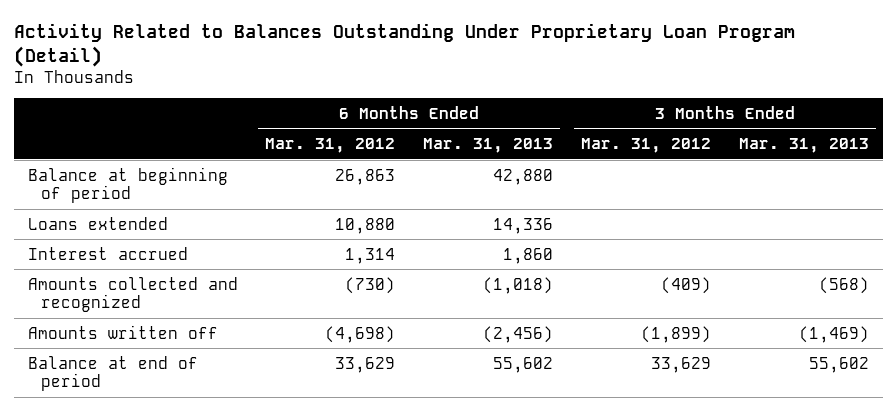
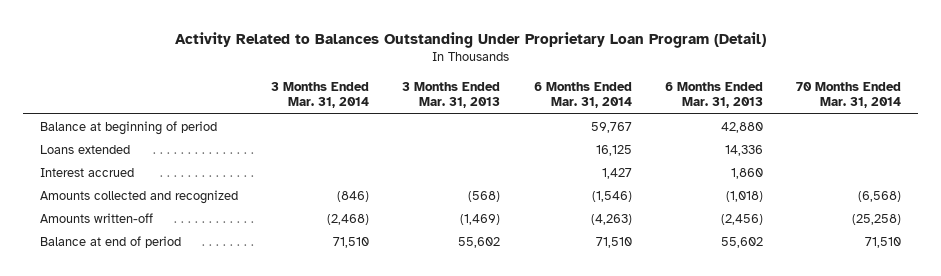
[265,138,396,154] Mar. 31, 2012 -> none
[581,138,712,154] Mar. 31, 2012 -> none
none -> [271,81,370,109] 3 Months Ended Mar. 31, 2014
none -> [533,81,632,109] 6 Months Ended Mar. 31, 2014
none -> [796,81,902,109] 70 Months Ended Mar. 31, 2014
[27,324,218,339] Amounts written off -> [39,213,153,224] Amounts written-off

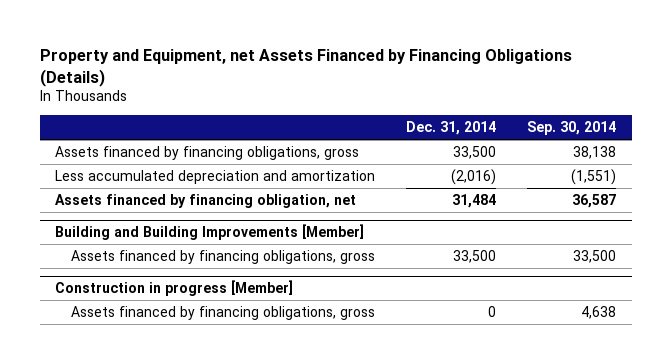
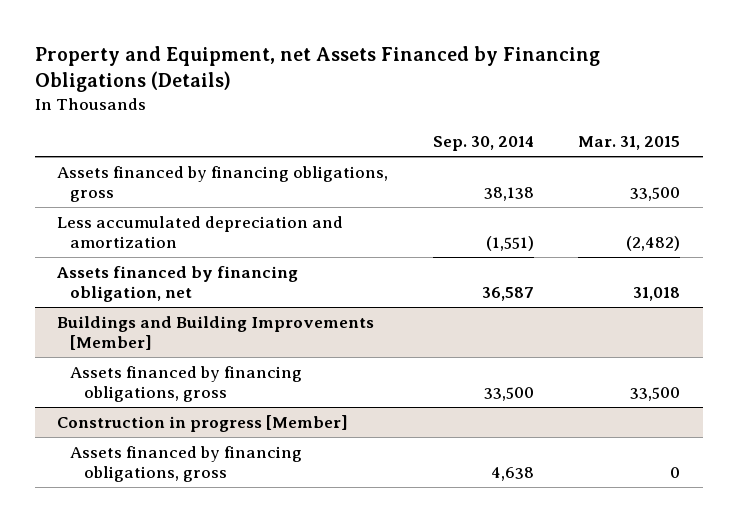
[406,121,497,136] Dec. 31, 2014 -> none
none -> [578,136,681,151] Mar. 31, 2015
[55,224,365,241] Building and Building Improvements [Member] -> [57,315,375,350] Buildings and Building Improvements [Member]

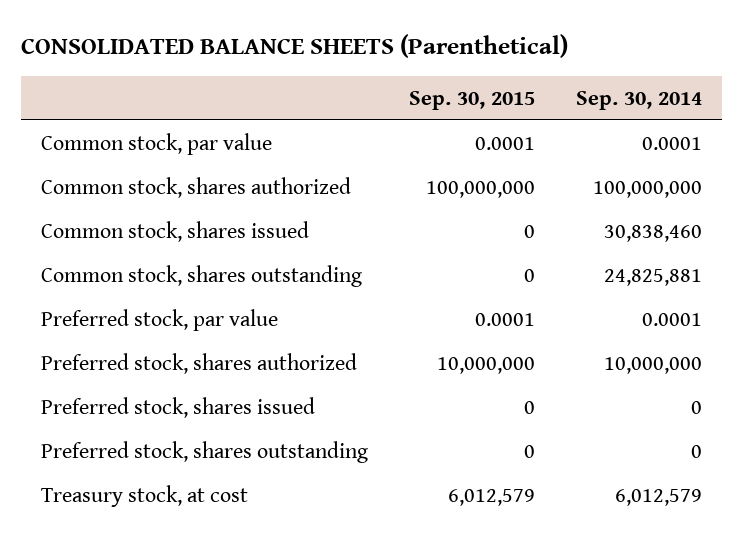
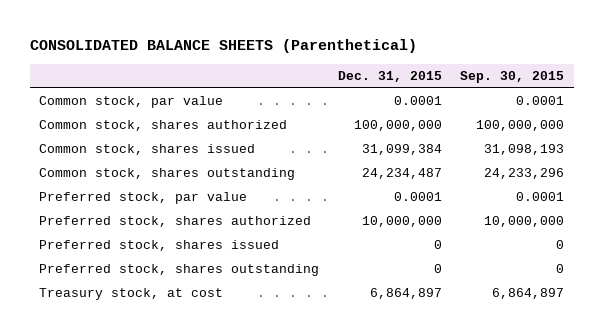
[575,90,702,110] Sep. 30, 2014 -> none
none -> [337,70,442,82] Dec. 31, 2015
[523,224,535,238] 0 -> [484,144,565,156] 31,098,193
[523,268,535,282] 0 -> [484,168,565,180] 24,233,296
[447,488,535,506] 6,012,579 -> [492,288,565,300] 6,864,897

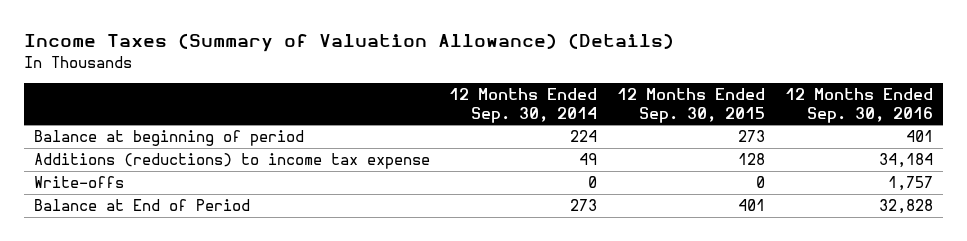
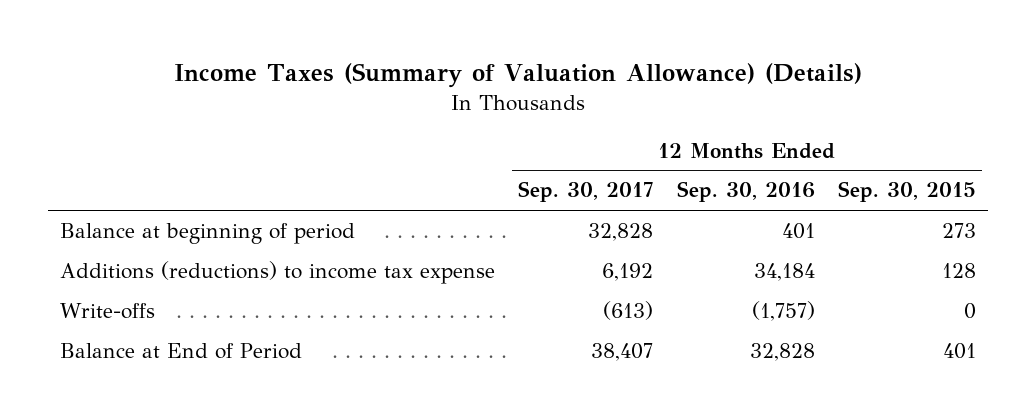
[449,87,598,123] 12 Months Ended Sep. 30, 2014 -> none
none -> [518,181,654,203] Sep. 30, 2017
[888,176,934,192] 1,757 -> [751,301,815,322] (1,757)

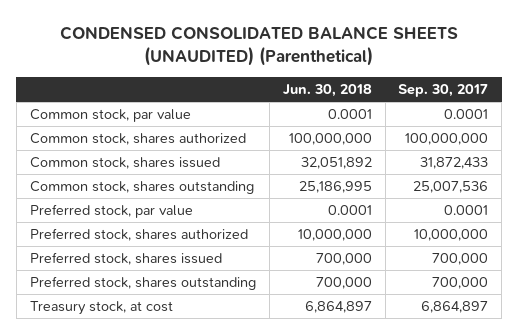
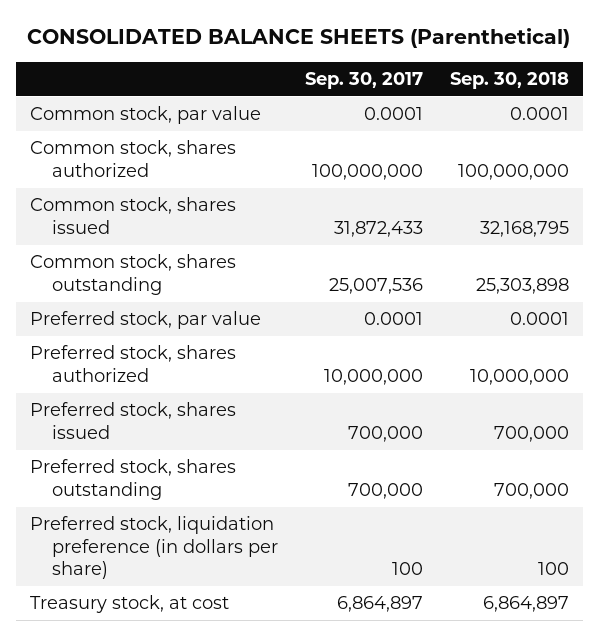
[60,26,459,67] CONDENSED CONSOLIDATED BALANCE SHEETS (UNAUDITED) (Parenthetical) -> [27,27,571,48] CONSOLIDATED BALANCE SHEETS (Parenthetical)
[282,84,372,98] Jun. 30, 2018 -> none
none -> [450,72,570,90] Sep. 30, 2018
none -> [29,516,278,580] Preferred stock, liquidation preference (in dollars per share)

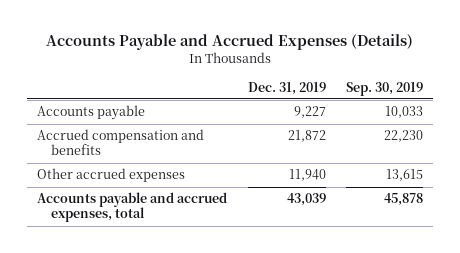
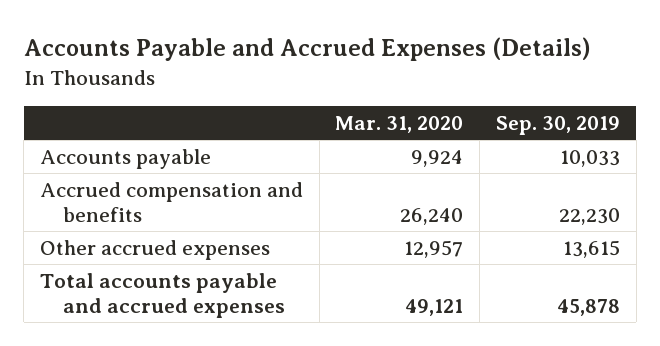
[247,81,326,95] Dec. 31, 2019 -> none
none -> [335,115,464,133] Mar. 31, 2020
[37,192,228,223] Accounts payable and accrued expenses, total -> [40,272,285,318] Total accounts payable and accrued expenses

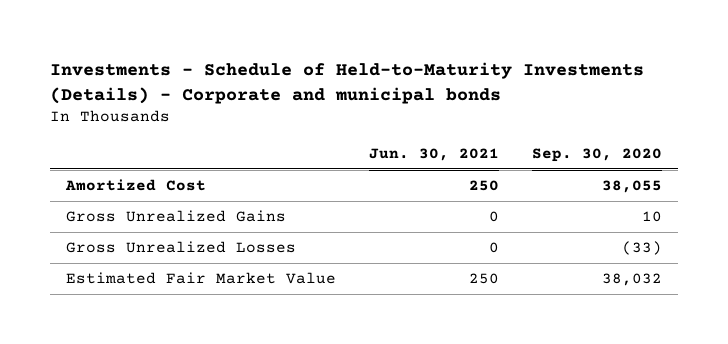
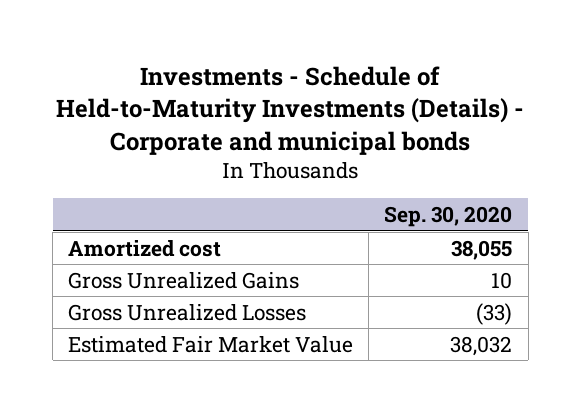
[369,147,500,161] Jun. 30, 2021 -> none
[65,179,207,192] Amortized Cost -> [68,239,222,257] Amortized cost

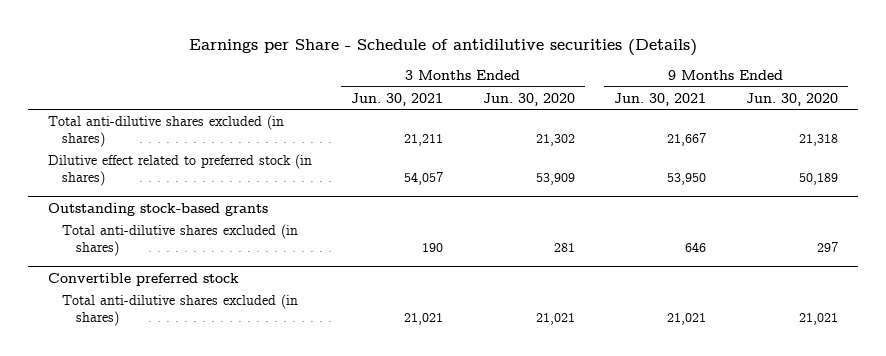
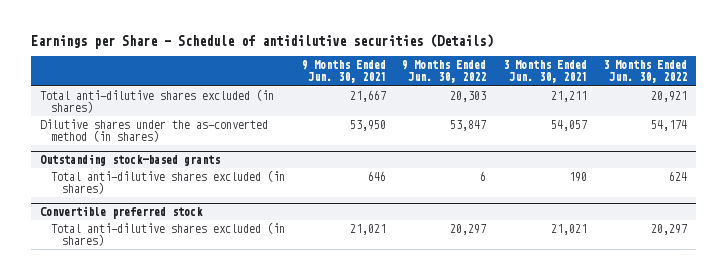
[482,92,575,106] Jun. 30, 2020 -> none
[745,92,838,106] Jun. 30, 2020 -> none
none -> [402,60,487,84] 9 Months Ended Jun. 30, 2022
none -> [603,60,688,84] 3 Months Ended Jun. 30, 2022
[47,154,312,187] Dilutive effect related to preferred stock (in shares) -> [39,119,268,143] Dilutive shares under the as-converted method (in shares)

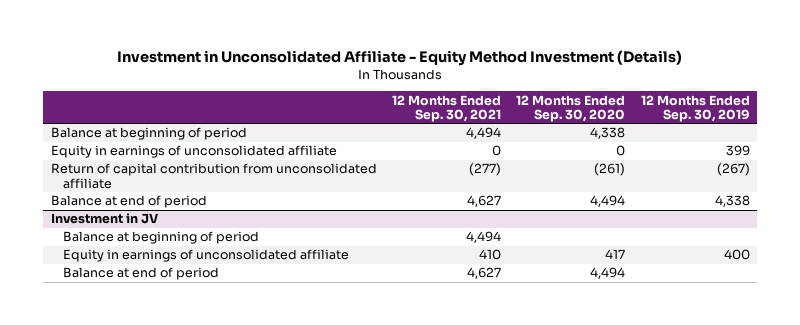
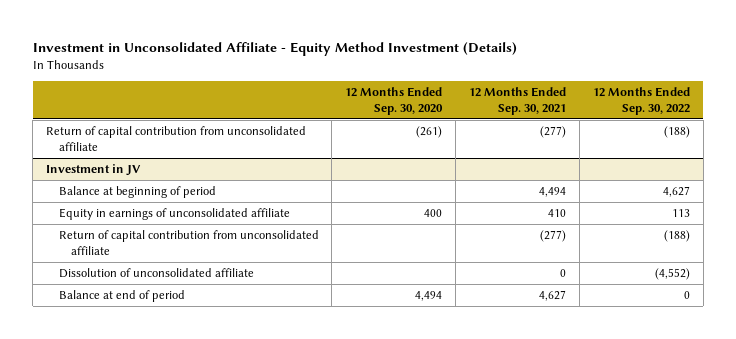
[640,94,750,123] 12 Months Ended Sep. 30, 2019 -> none
none -> [592,87,690,115] 12 Months Ended Sep. 30, 2022
[50,127,247,141] Balance at beginning of period -> none
[50,145,337,159] Equity in earnings of unconsolidated affiliate -> none
[50,195,207,209] Balance at end of period -> none
[605,249,626,260] 417 -> [424,208,443,217] 400
none -> [58,229,319,255] Return of capital contribution from unconsolidated affiliate
none -> [58,267,254,278] Dissolution of unconsolidated affiliate

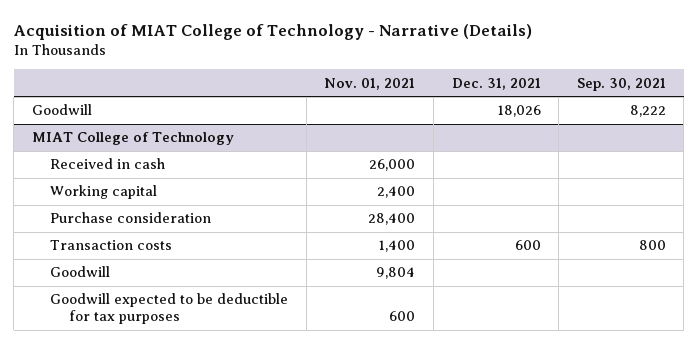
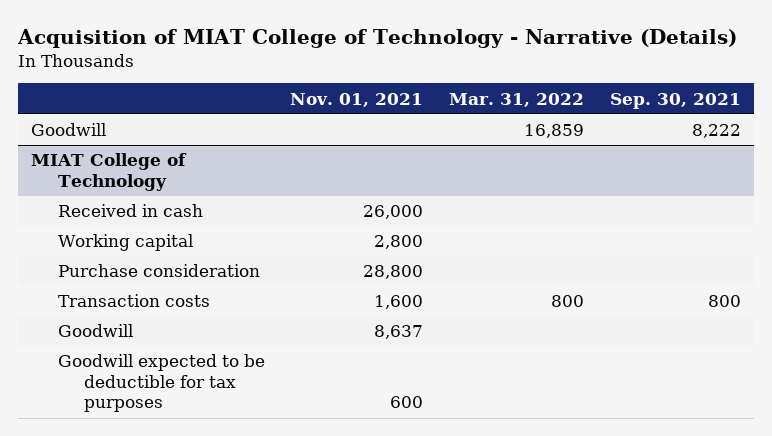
[451,77,541,90] Dec. 31, 2021 -> none
none -> [449,92,585,107] Mar. 31, 2022
[377,186,416,199] 2,400 -> [374,235,424,250] 2,800
[368,213,416,226] 28,400 -> [363,265,424,280] 28,800
[379,240,416,253] 1,400 -> [374,295,424,310] 1,600
[376,267,416,280] 9,804 -> [374,325,424,340] 8,637

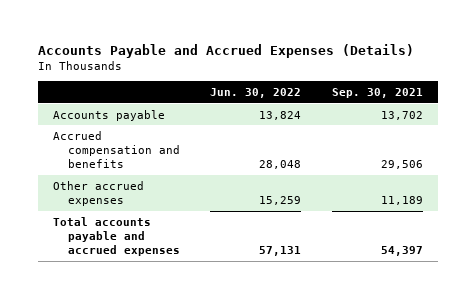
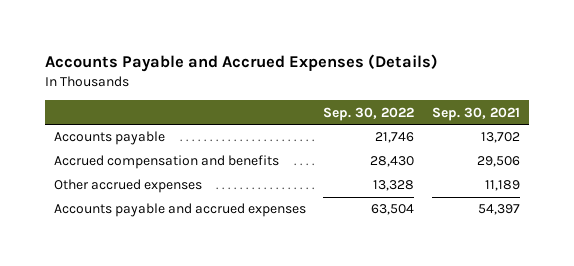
[210,88,302,99] Jun. 30, 2022 -> none
none -> [323,106,415,121] Sep. 30, 2022
[53,216,180,257] Total accounts payable and accrued expenses -> [53,203,306,218] Accounts payable and accrued expenses

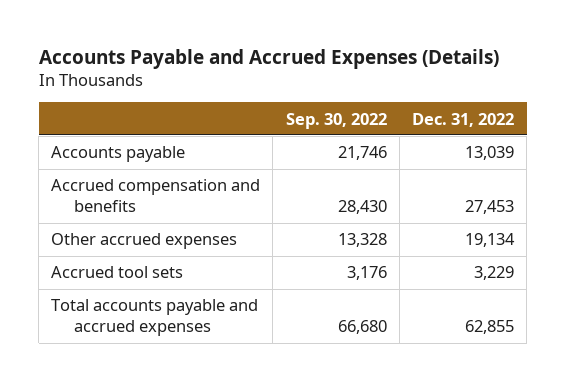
[431,106,520,121] Sep. 30, 2021 -> none
none -> [411,112,514,127] Dec. 31, 2022
none -> [51,266,184,279] Accrued tool sets
[53,203,306,218] Accounts payable and accrued expenses -> [51,299,259,337] Total accounts payable and accrued expenses
[371,204,415,216] 63,504 -> [337,320,387,335] 66,680

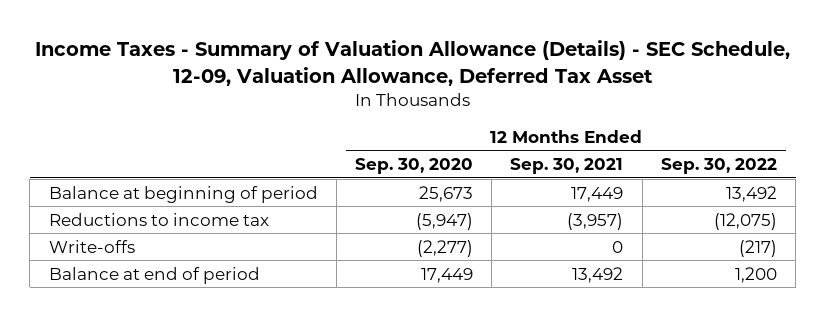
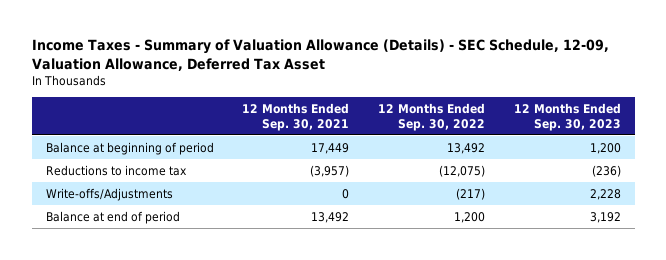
[354,157,473,174] Sep. 30, 2020 -> none
none -> [513,102,621,131] 12 Months Ended Sep. 30, 2023
[48,239,135,253] Write-offs -> [45,187,173,201] Write-offs/Adjustments

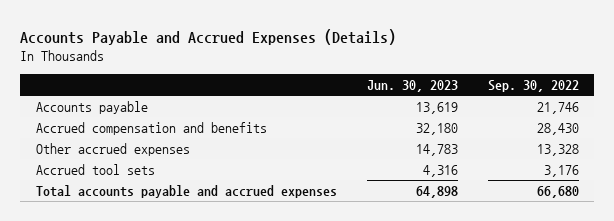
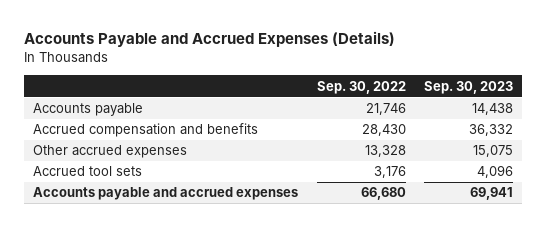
[366,80,458,93] Jun. 30, 2023 -> none
none -> [424,80,514,94] Sep. 30, 2023
[35,185,337,199] Total accounts payable and accrued expenses -> [33,187,299,201] Accounts payable and accrued expenses

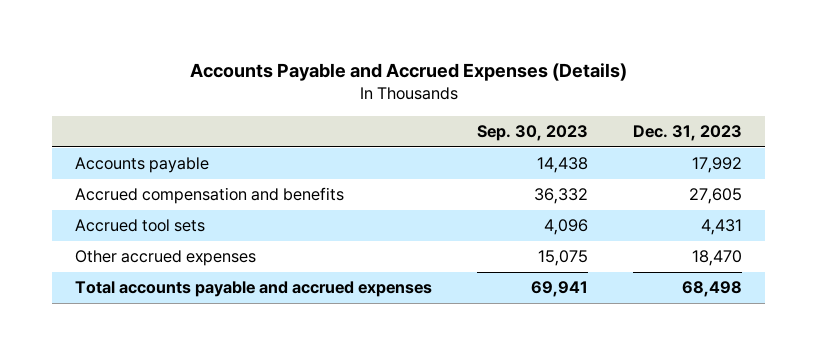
[316,80,406,94] Sep. 30, 2022 -> none
none -> [633,124,743,141] Dec. 31, 2023
[33,145,188,159] Other accrued expenses -> [74,250,256,267] Other accrued expenses
[33,187,299,201] Accounts payable and accrued expenses -> [74,281,432,298] Total accounts payable and accrued expenses

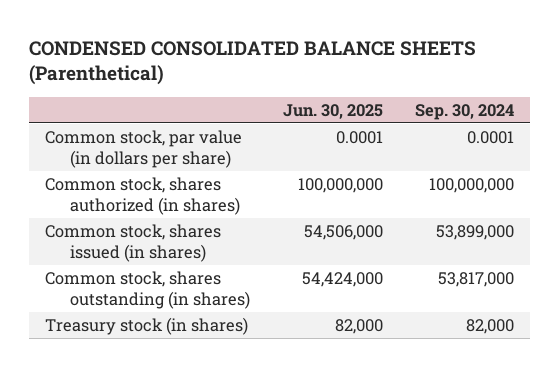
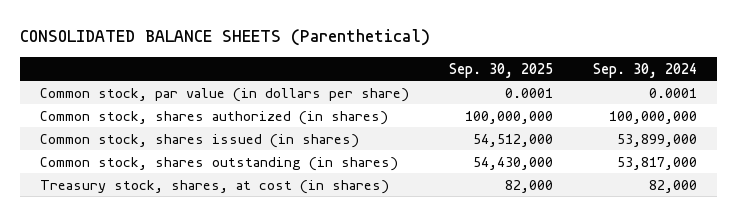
[28,40,476,86] CONDENSED CONSOLIDATED BALANCE SHEETS (Parenthetical) -> [19,29,430,47] CONSOLIDATED BALANCE SHEETS (Parenthetical)
[282,103,383,119] Jun. 30, 2025 -> none
none -> [448,62,553,78] Sep. 30, 2025
[45,317,249,336] Treasury stock (in shares) -> [39,179,389,194] Treasury stock, shares, at cost (in shares)

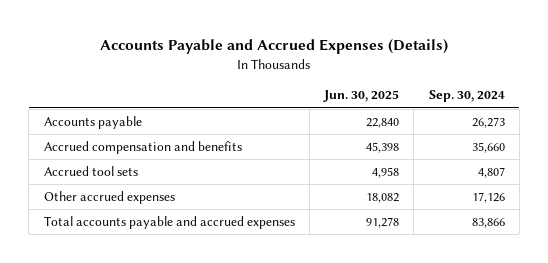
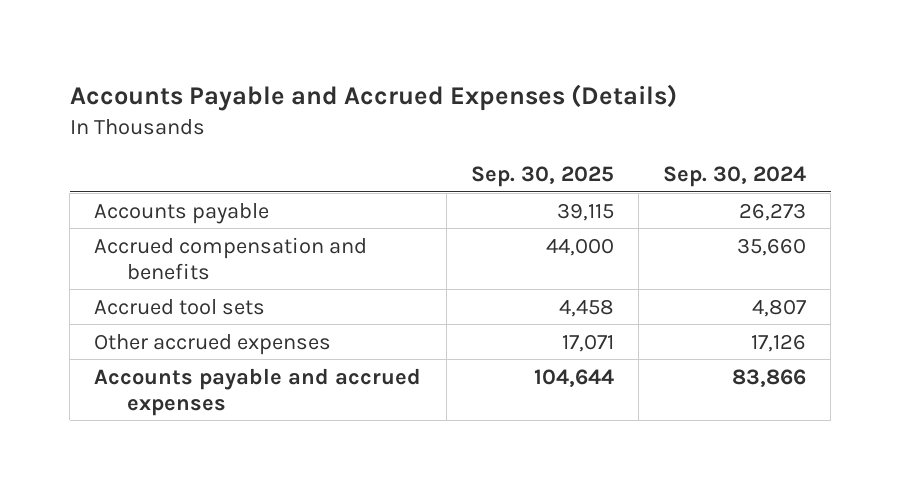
[323,90,400,103] Jun. 30, 2025 -> none
none -> [470,166,614,188] Sep. 30, 2025
[43,216,295,230] Total accounts payable and accrued expenses -> [94,367,422,416] Accounts payable and accrued expenses

